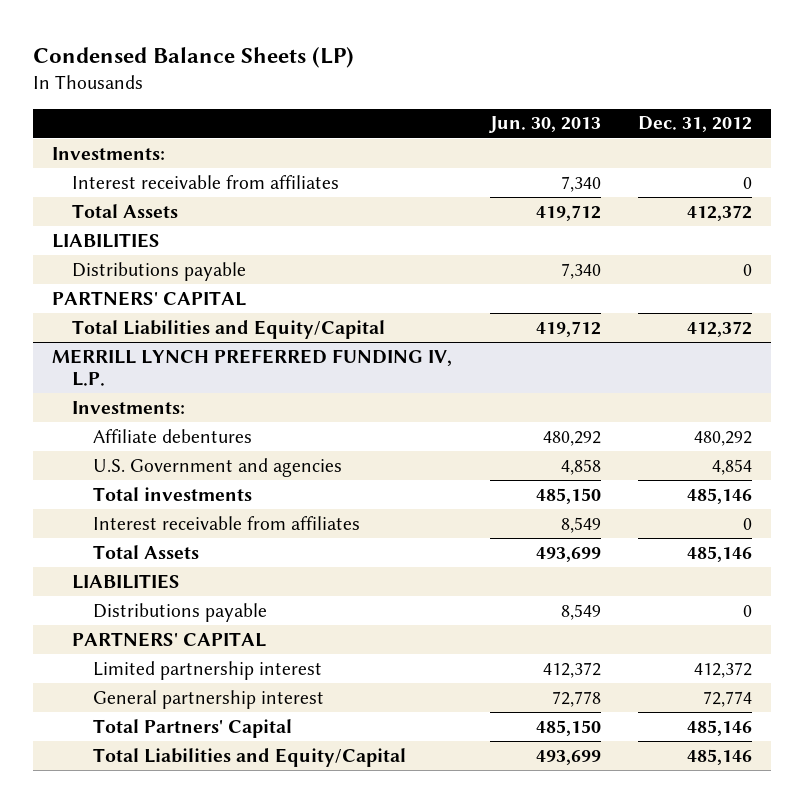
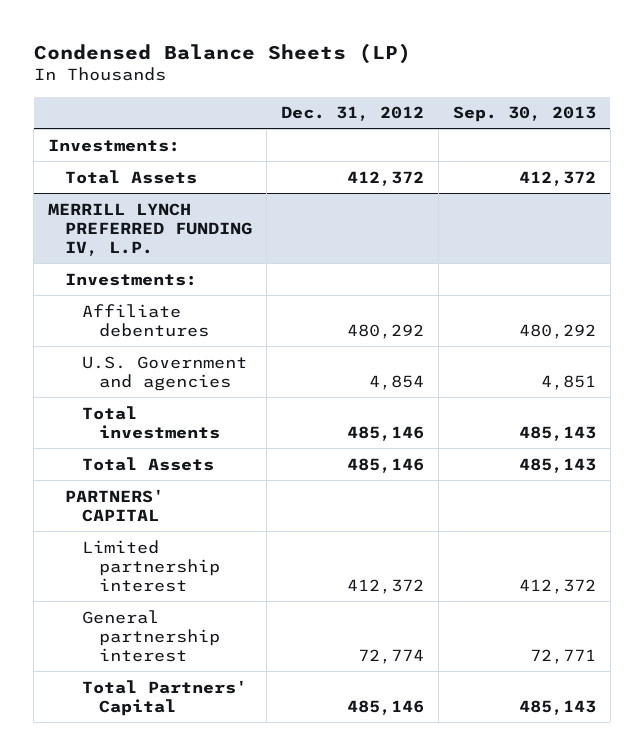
[488,116,601,134] Jun. 30, 2013 -> none
none -> [452,106,596,123] Sep. 30, 2013
[72,174,340,189] Interest receivable from affiliates -> none
[51,232,160,248] LIABILITIES -> none
[72,261,247,281] Distributions payable -> none
[51,290,246,306] PARTNERS' CAPITAL -> none
[72,319,386,339] Total Liabilities and Equity/Capital -> none
[92,515,360,530] Interest receivable from affiliates -> none
[72,573,181,589] LIABILITIES -> none
[92,602,267,622] Distributions payable -> none
[92,747,406,767] Total Liabilities and Equity/Capital -> none

